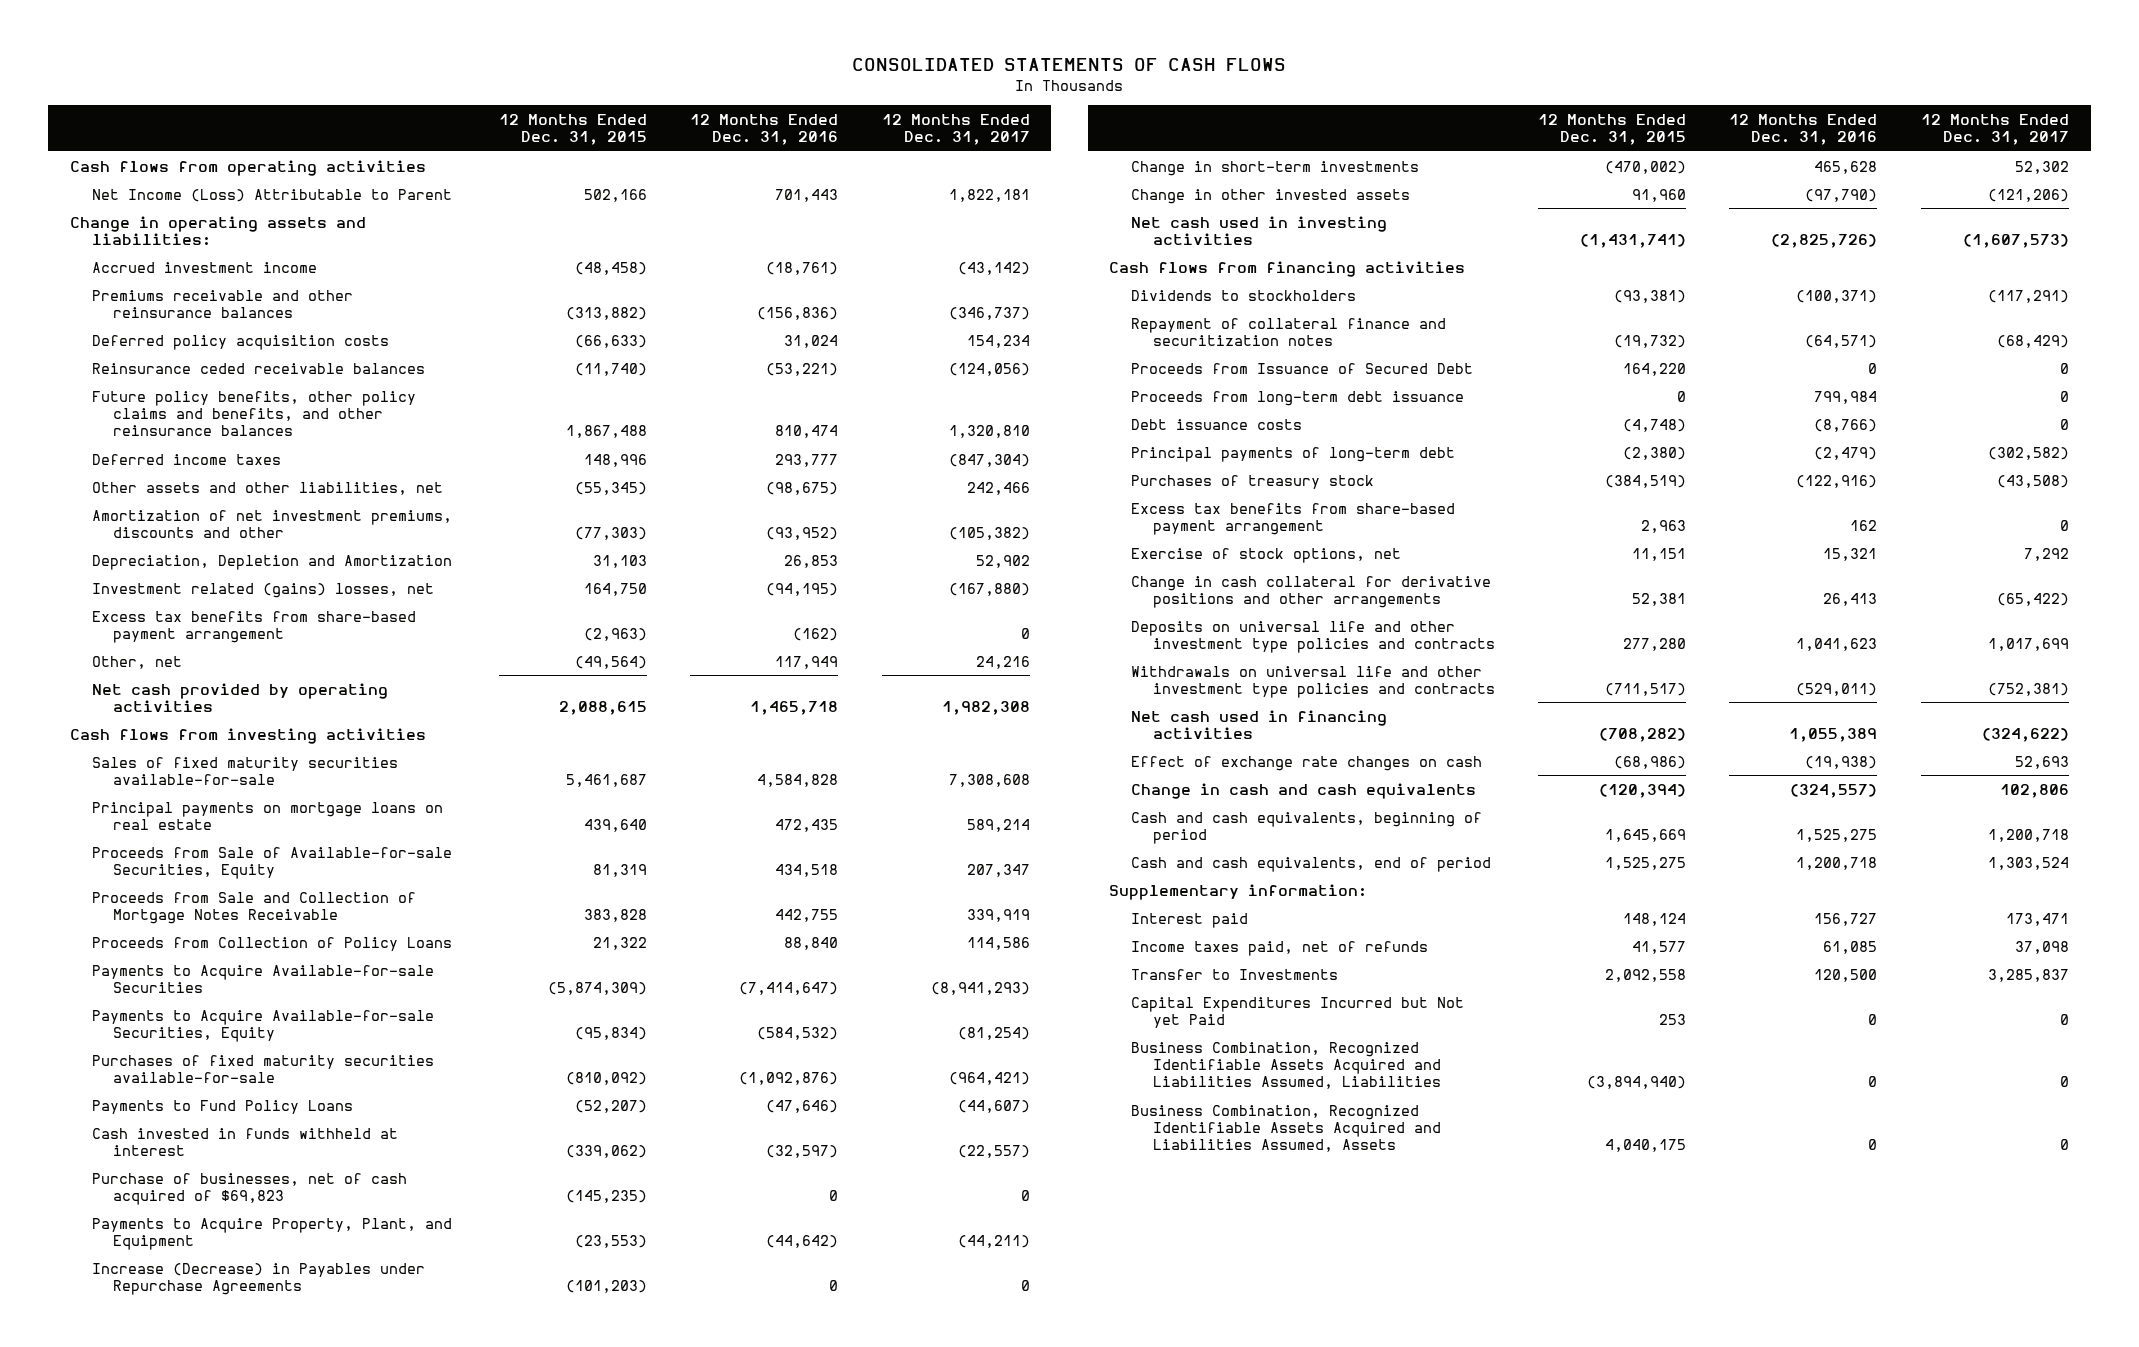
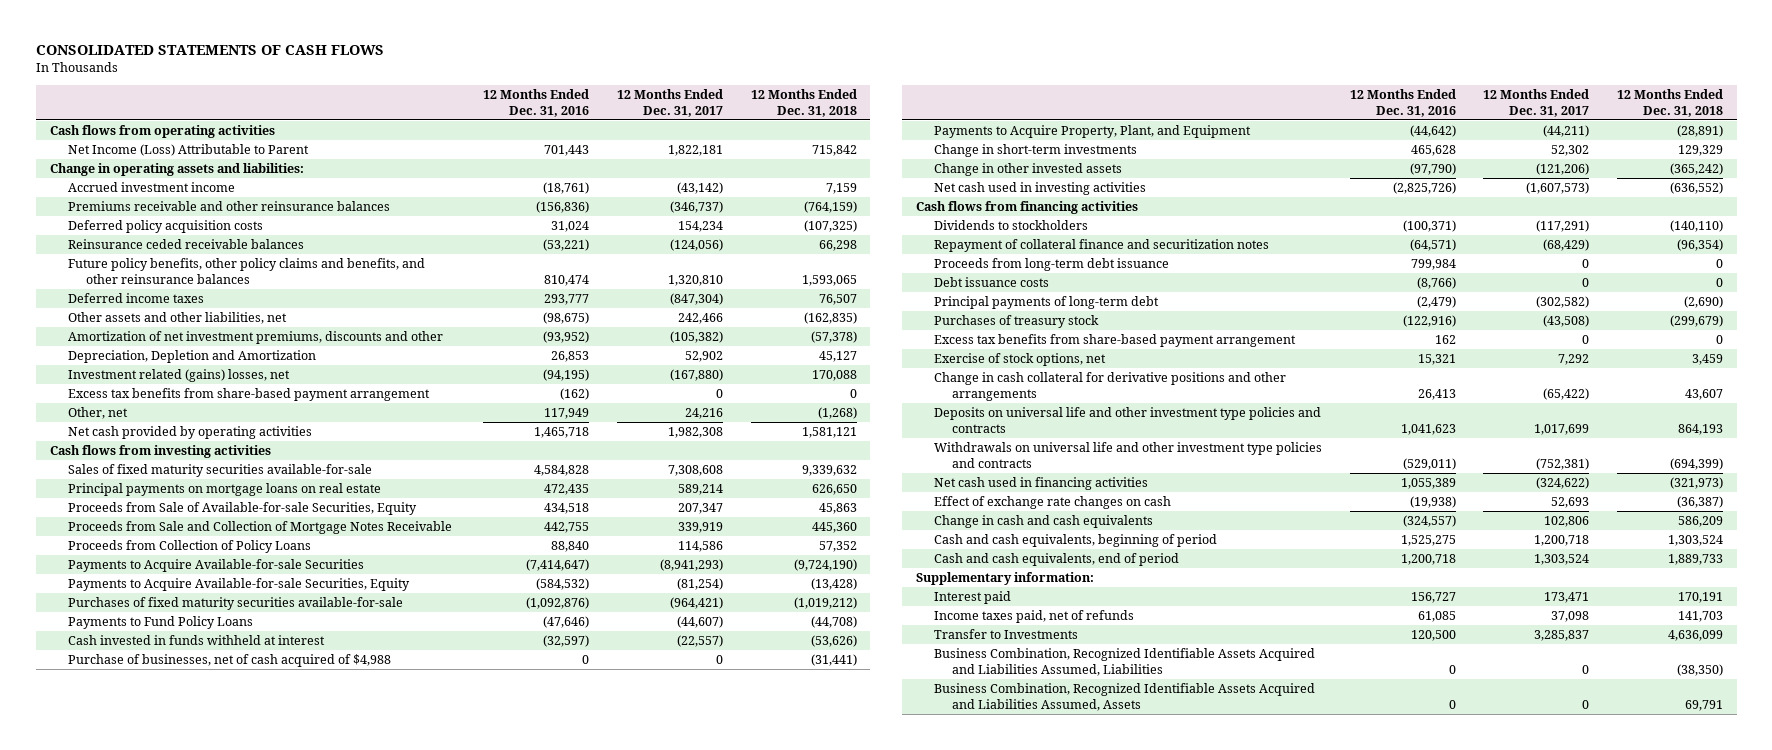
[498,113,647,146] 12 Months Ended Dec. 31, 2015 -> none
none -> [750,89,857,117] 12 Months Ended Dec. 31, 2018
[91,1172,407,1205] Purchase of businesses, net of cash acquired of $69,823 -> [67,654,391,668] Purchase of businesses, net of cash acquired of $4,988
[91,1262,425,1295] Increase (Decrease) in Payables under Repurchase Agreements -> none
[1131,362,1474,374] Proceeds from Issuance of Secured Debt -> none
[1131,996,1465,1028] Capital Expenditures Incurred but Not yet Paid -> none

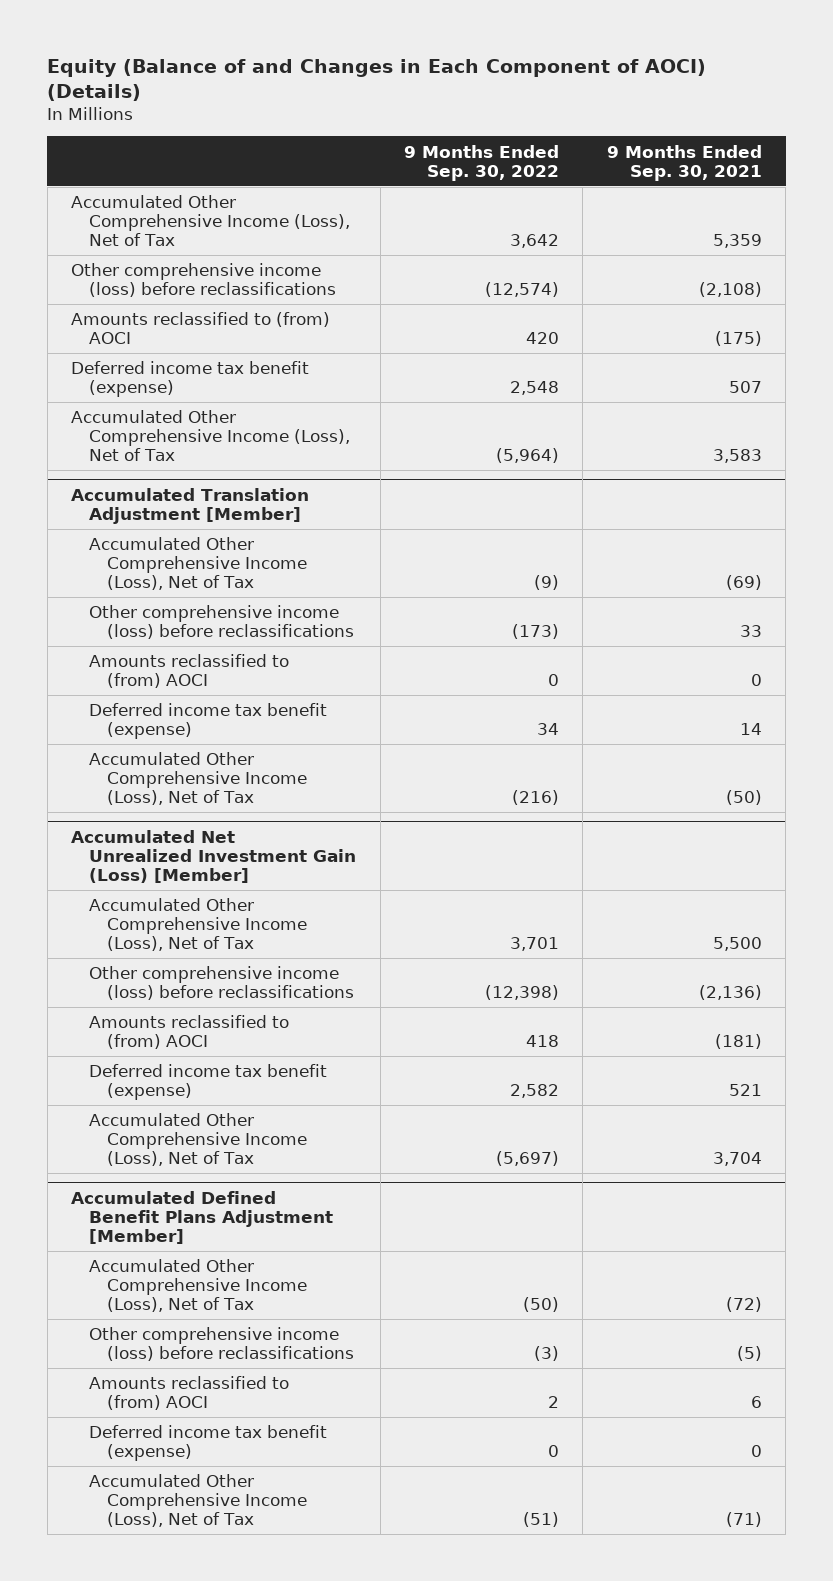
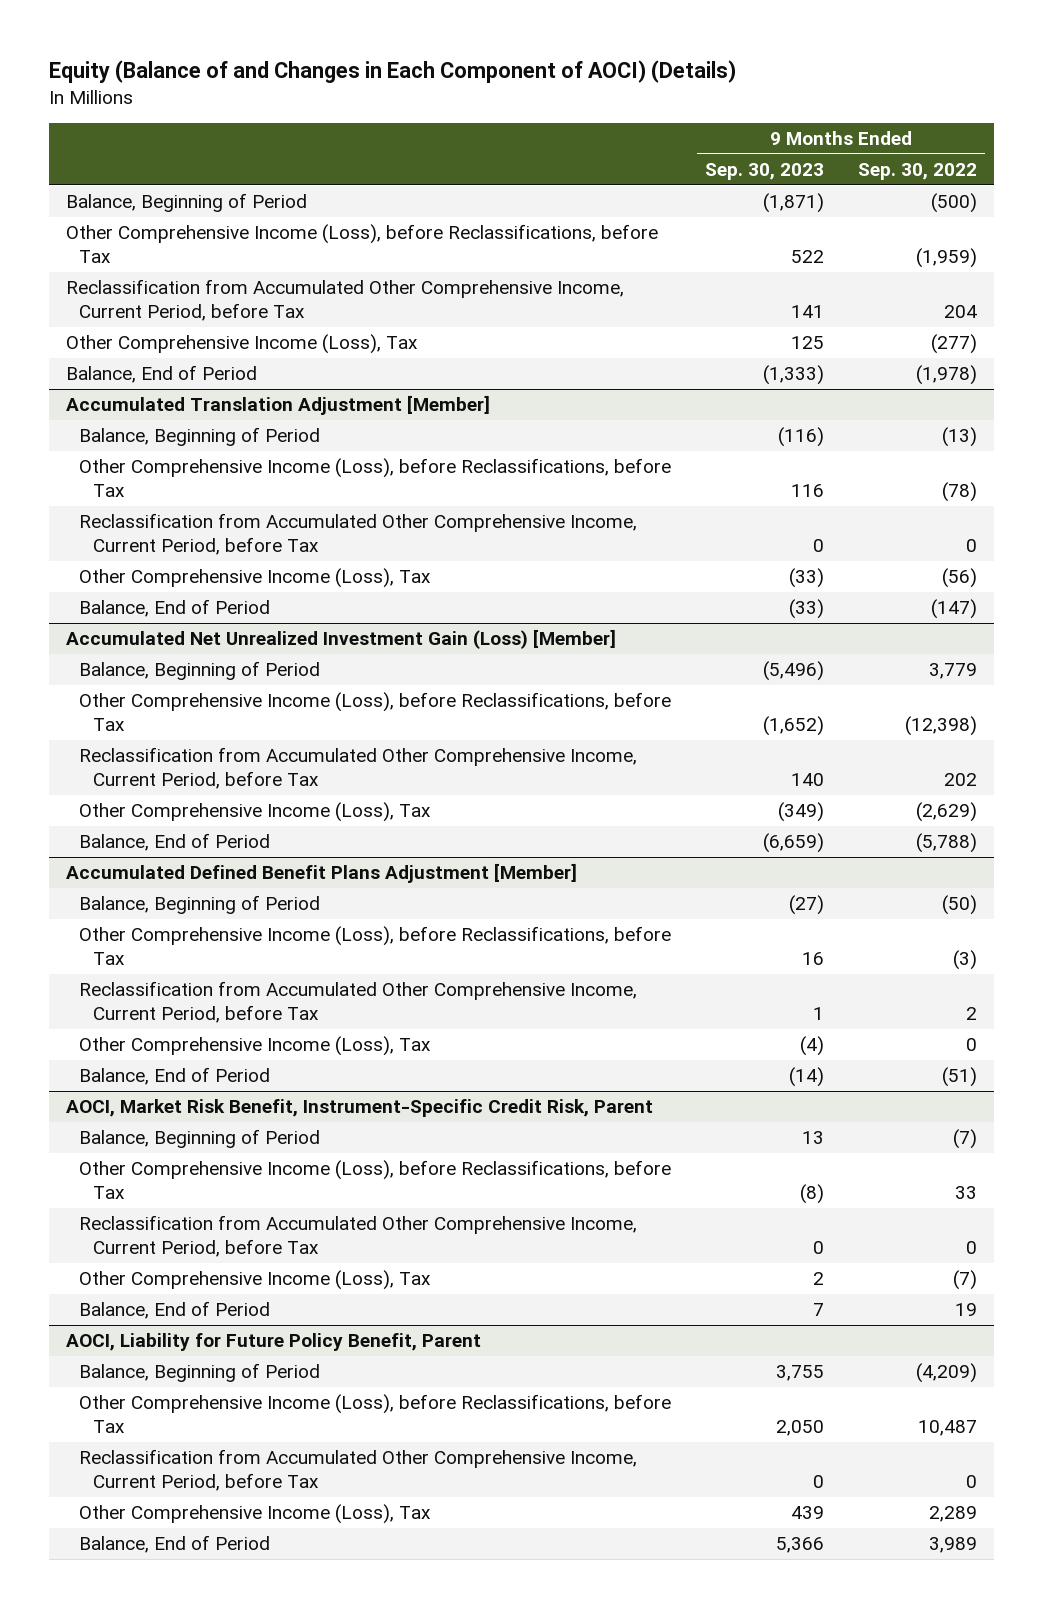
[606,144,762,181] 9 Months Ended Sep. 30, 2021 -> none
none -> [705,163,825,181] Sep. 30, 2023
[71,195,351,247] Accumulated Other Comprehensive Income (Loss), Net of Tax -> none
[71,312,331,345] Amounts reclassified to (from) AOCI -> none
[71,410,351,462] Accumulated Other Comprehensive Income (Loss), Net of Tax -> none
none -> [65,193,307,213] Balance, Beginning of Period
[71,263,337,298] Other comprehensive income (loss) before reclassifications -> [65,224,658,264] Other Comprehensive Income (Loss), before Reclassifications, before Tax
[484,282,559,298] (12,574) -> [915,248,977,269] (1,959)
none -> [65,279,624,322] Reclassification from Accumulated Other Comprehensive Income, Current Period, before Tax
[71,361,310,398] Deferred income tax benefit (expense) -> [65,334,418,355] Other Comprehensive Income (Loss), Tax
[509,381,559,396] 2,548 -> [930,334,977,355] (277)
none -> [65,365,257,384] Balance, End of Period
[89,537,308,591] Accumulated Other Comprehensive Income (Loss), Net of Tax -> none
[89,752,308,806] Accumulated Other Comprehensive Income (Loss), Net of Tax -> none
none -> [79,427,321,447] Balance, Beginning of Period
[89,605,355,640] Other comprehensive income (loss) before reclassifications -> [79,458,672,498] Other Comprehensive Income (Loss), before Reclassifications, before Tax
[511,624,559,640] (173) -> [941,482,977,503] (78)
[89,654,290,689] Amounts reclassified to (from) AOCI -> [79,513,638,556] Reclassification from Accumulated Other Comprehensive Income, Current Period, before Tax
[89,703,328,740] Deferred income tax benefit (expense) -> [79,568,432,589] Other Comprehensive Income (Loss), Tax
[536,723,559,736] 34 -> [941,568,977,589] (56)
none -> [79,599,271,618] Balance, End of Period
[89,898,308,952] Accumulated Other Comprehensive Income (Loss), Net of Tax -> none
[89,1015,290,1050] Amounts reclassified to (from) AOCI -> none
[89,1113,308,1167] Accumulated Other Comprehensive Income (Loss), Net of Tax -> none
none -> [79,661,321,681] Balance, Beginning of Period
[89,966,355,1001] Other comprehensive income (loss) before reclassifications -> [79,692,672,732] Other Comprehensive Income (Loss), before Reclassifications, before Tax
none -> [79,747,638,790] Reclassification from Accumulated Other Comprehensive Income, Current Period, before Tax
[89,1064,328,1101] Deferred income tax benefit (expense) -> [79,802,432,823] Other Comprehensive Income (Loss), Tax
[509,1084,559,1099] 2,582 -> [915,802,977,823] (2,629)
none -> [79,833,271,852] Balance, End of Period
[89,1259,308,1313] Accumulated Other Comprehensive Income (Loss), Net of Tax -> [79,895,321,915] Balance, Beginning of Period
[89,1327,355,1362] Other comprehensive income (loss) before reclassifications -> [79,926,672,966] Other Comprehensive Income (Loss), before Reclassifications, before Tax
[89,1376,290,1411] Amounts reclassified to (from) AOCI -> [79,981,638,1024] Reclassification from Accumulated Other Comprehensive Income, Current Period, before Tax
[89,1425,328,1462] Deferred income tax benefit (expense) -> [79,1036,432,1057] Other Comprehensive Income (Loss), Tax
[89,1474,308,1528] Accumulated Other Comprehensive Income (Loss), Net of Tax -> [79,1067,271,1086] Balance, End of Period
none -> [65,1099,653,1118] AOCI, Market Risk Benefit, Instrument-Specific Credit Risk, Parent
none -> [79,1129,321,1149] Balance, Beginning of Period
none -> [79,1160,672,1200] Other Comprehensive Income (Loss), before Reclassifications, before Tax
none -> [79,1215,638,1258] Reclassification from Accumulated Other Comprehensive Income, Current Period, before Tax
none -> [79,1270,432,1291] Other Comprehensive Income (Loss), Tax
none -> [79,1301,271,1320] Balance, End of Period
none -> [65,1333,481,1352] AOCI, Liability for Future Policy Benefit, Parent
none -> [79,1363,321,1383] Balance, Beginning of Period
none -> [79,1394,672,1434] Other Comprehensive Income (Loss), before Reclassifications, before Tax
none -> [79,1449,638,1492] Reclassification from Accumulated Other Comprehensive Income, Current Period, before Tax
none -> [79,1504,432,1525] Other Comprehensive Income (Loss), Tax
none -> [79,1535,271,1554] Balance, End of Period

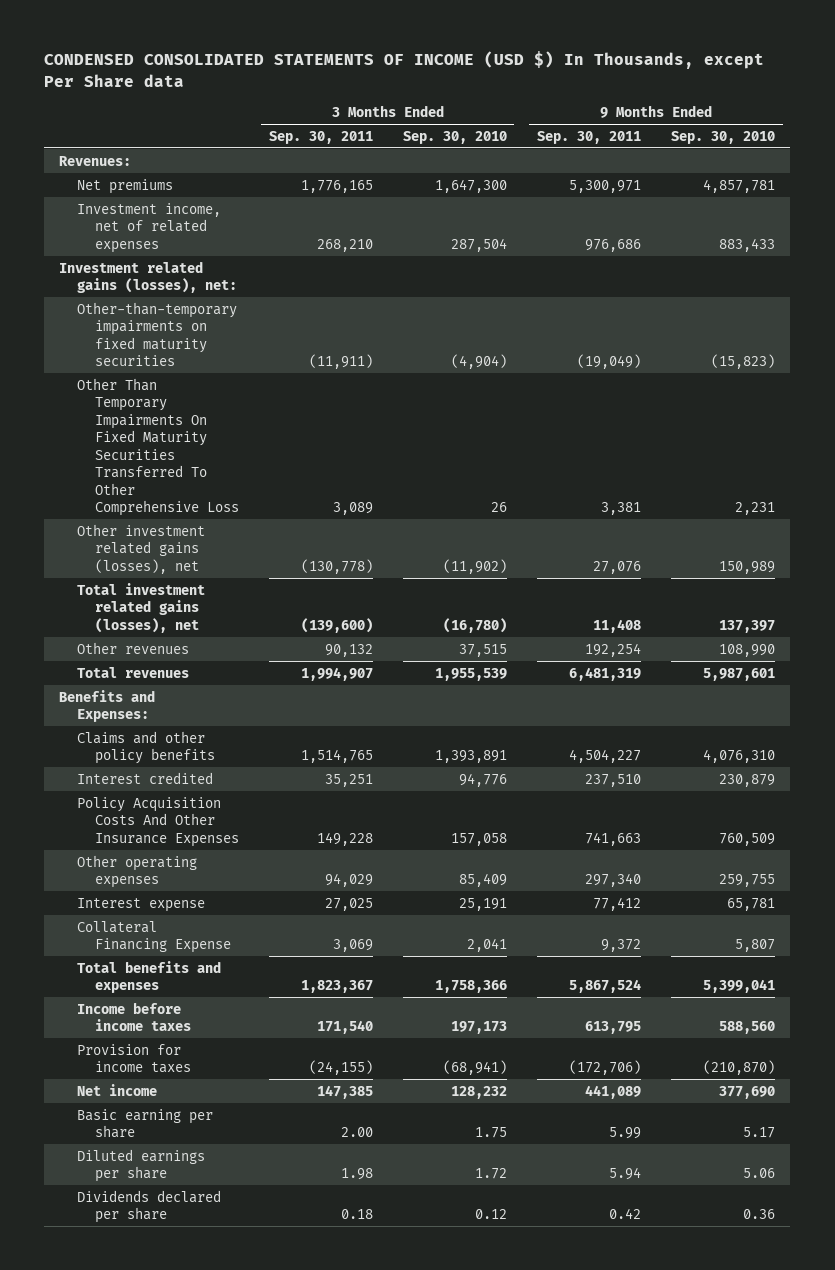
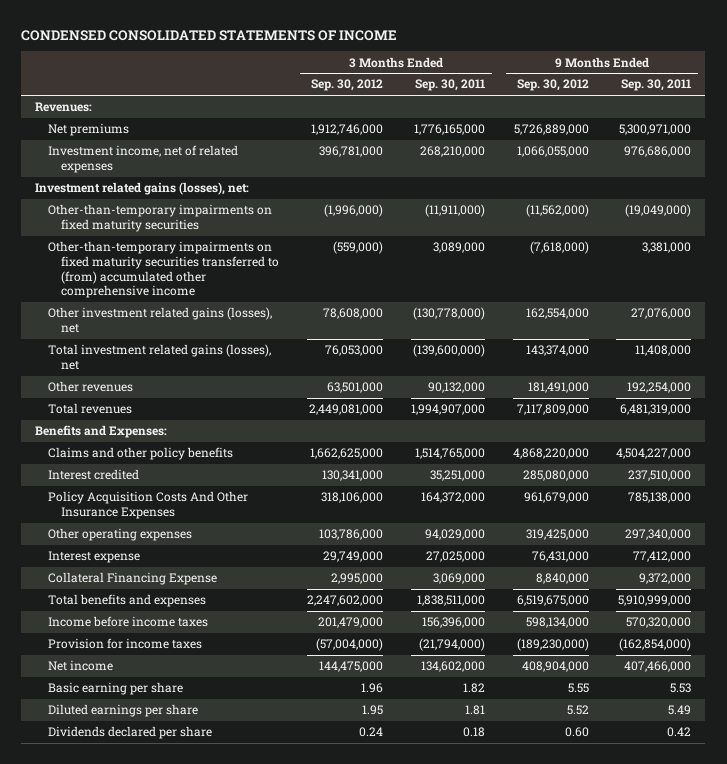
[44,51,765,87] CONDENSED CONSOLIDATED STATEMENTS OF INCOME (USD $) In Thousands, except Per Share data -> [21,29,398,41] CONDENSED CONSOLIDATED STATEMENTS OF INCOME
[402,130,507,144] Sep. 30, 2010 -> none
[671,130,776,144] Sep. 30, 2010 -> none
none -> [311,79,384,92] Sep. 30, 2012
none -> [516,79,589,92] Sep. 30, 2012
[300,179,373,193] 1,776,165 -> [413,124,485,136] 1,776,165,000
[569,179,642,193] 5,300,971 -> [619,124,692,136] 5,300,971,000
[316,238,373,252] 268,210 -> [419,146,485,158] 268,210,000
[585,238,642,252] 976,686 -> [624,146,692,158] 976,686,000
[308,354,373,370] (11,911) -> [424,204,485,218] (11,911,000)
[577,354,642,370] (19,049) -> [625,204,692,218] (19,049,000)
[77,377,239,517] Other Than Temporary Impairments On Fixed Maturity Securities Transferred To Other Comprehensive Loss -> [48,241,280,299] Other-than-temporary impairments on fixed maturity securities transferred to (from) accumulated other comprehensive income
[332,502,373,516] 3,089 -> [432,242,485,254] 3,089,000
[601,502,642,516] 3,381 -> [642,242,692,254] 3,381,000
[300,558,373,574] (130,778) -> [412,307,485,321] (130,778,000)
[593,560,642,574] 27,076 -> [631,308,692,320] 27,076,000
[300,617,373,633] (139,600) -> [412,344,485,358] (139,600,000)
[593,618,642,633] 11,408 -> [635,345,692,357] 11,408,000
[324,643,373,657] 90,132 -> [427,382,485,394] 90,132,000
[585,642,642,657] 192,254 -> [627,382,692,394] 192,254,000
[300,666,373,681] 1,994,907 -> [410,404,485,416] 1,994,907,000
[569,666,642,681] 6,481,319 -> [620,404,692,416] 6,481,319,000
[300,749,373,764] 1,514,765 -> [414,448,485,460] 1,514,765,000
[569,749,642,764] 4,504,227 -> [616,448,692,460] 4,504,227,000
[324,773,373,787] 35,251 -> [429,470,485,482] 35,251,000
[585,773,642,787] 237,510 -> [628,470,692,482] 237,510,000
[316,831,373,846] 149,228 -> [420,492,485,504] 164,372,000
[585,831,642,846] 741,663 -> [628,492,692,504] 785,138,000
[324,873,373,888] 94,029 -> [424,529,485,541] 94,029,000
[585,873,642,888] 297,340 -> [625,529,692,541] 297,340,000
[324,897,373,911] 27,025 -> [425,551,485,563] 27,025,000
[593,896,642,911] 77,412 -> [633,551,692,563] 77,412,000
[332,939,373,953] 3,069 -> [432,573,485,585] 3,069,000
[601,939,642,953] 9,372 -> [639,573,692,585] 9,372,000
[300,980,373,994] 1,823,367 -> [416,595,485,607] 1,838,511,000
[569,979,642,994] 5,867,524 -> [618,595,692,607] 5,910,999,000
[316,1020,373,1035] 171,540 -> [421,617,485,629] 156,396,000
[585,1021,642,1035] 613,795 -> [626,617,692,629] 570,320,000
[308,1060,373,1076] (24,155) -> [418,638,485,652] (21,794,000)
[569,1060,642,1076] (172,706) -> [619,638,692,652] (162,854,000)
[316,1084,373,1099] 147,385 -> [420,661,485,673] 134,602,000
[585,1084,642,1099] 441,089 -> [624,661,692,673] 407,466,000
[340,1127,373,1138] 2.00 -> [462,683,485,694] 1.82
[609,1127,642,1140] 5.99 -> [670,683,692,694] 5.53
[340,1168,373,1181] 1.98 -> [464,705,485,716] 1.81
[609,1167,642,1181] 5.94 -> [668,705,692,716] 5.49

